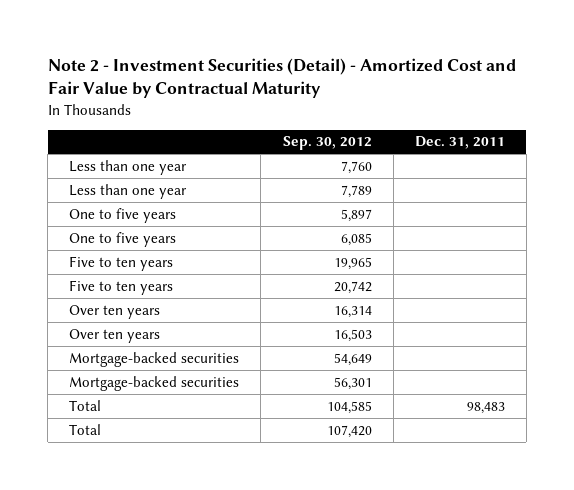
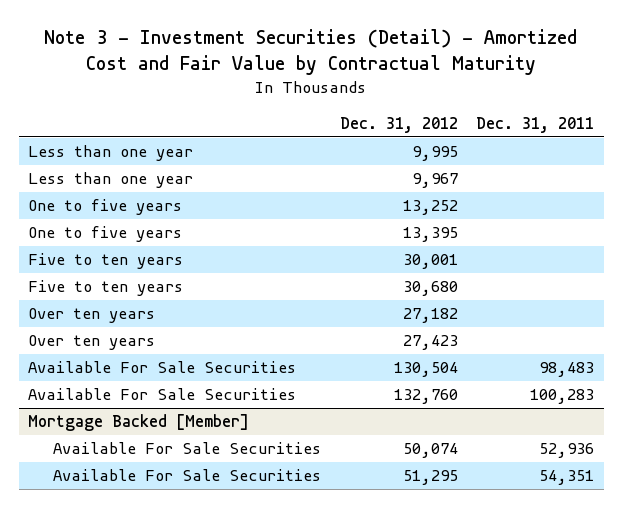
[47,58,516,99] Note 2 - Investment Securities (Detail) - Amortized Cost and Fair Value by Contractual Maturity -> [44,29,578,76] Note 3 - Investment Securities (Detail) - Amortized Cost and Fair Value by Contractual Maturity
[282,136,372,151] Sep. 30, 2012 -> none
none -> [339,116,458,133] Dec. 31, 2012
[69,351,240,367] Mortgage-backed securities -> none
[69,375,240,391] Mortgage-backed securities -> none
[69,423,102,435] Total -> none
[69,399,102,411] Total -> [28,361,297,374] Available For Sale Securities
none -> [28,388,297,401] Available For Sale Securities
none -> [28,414,250,432] Mortgage Backed [Member]
none -> [53,442,322,455] Available For Sale Securities
none -> [53,469,322,482] Available For Sale Securities

